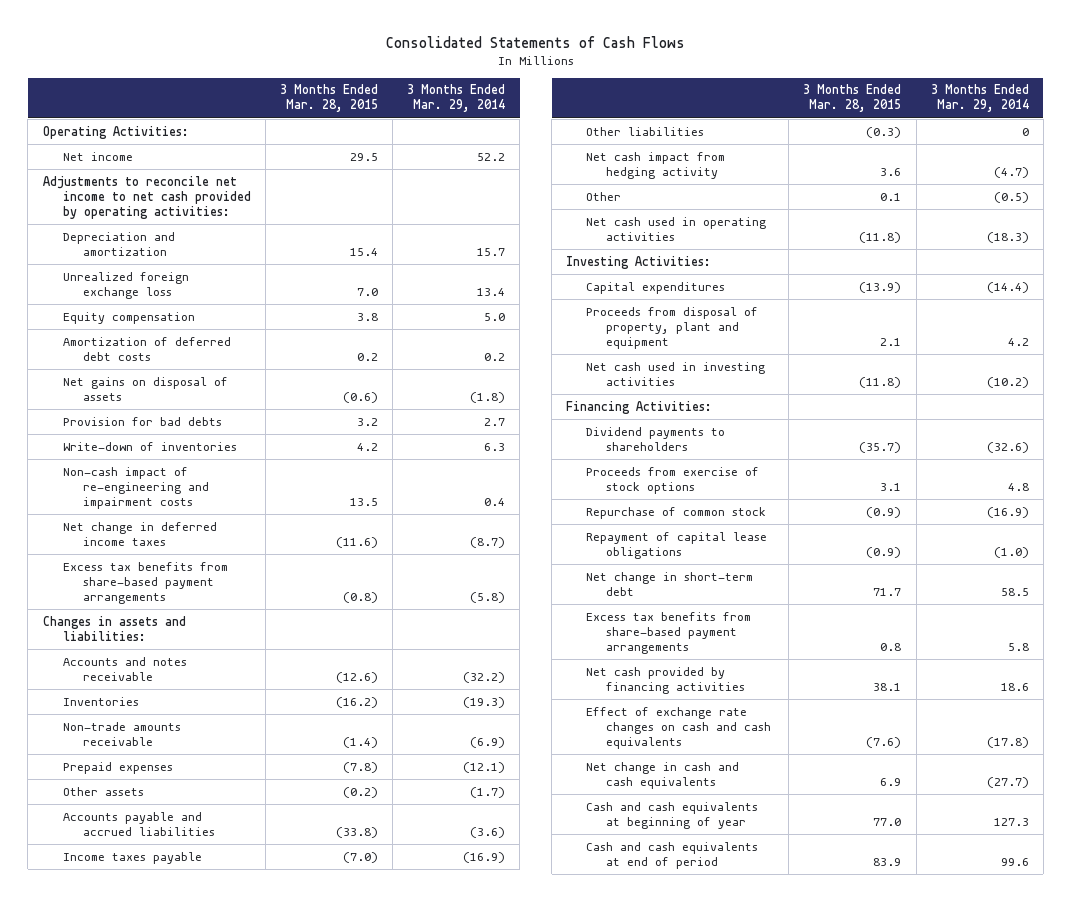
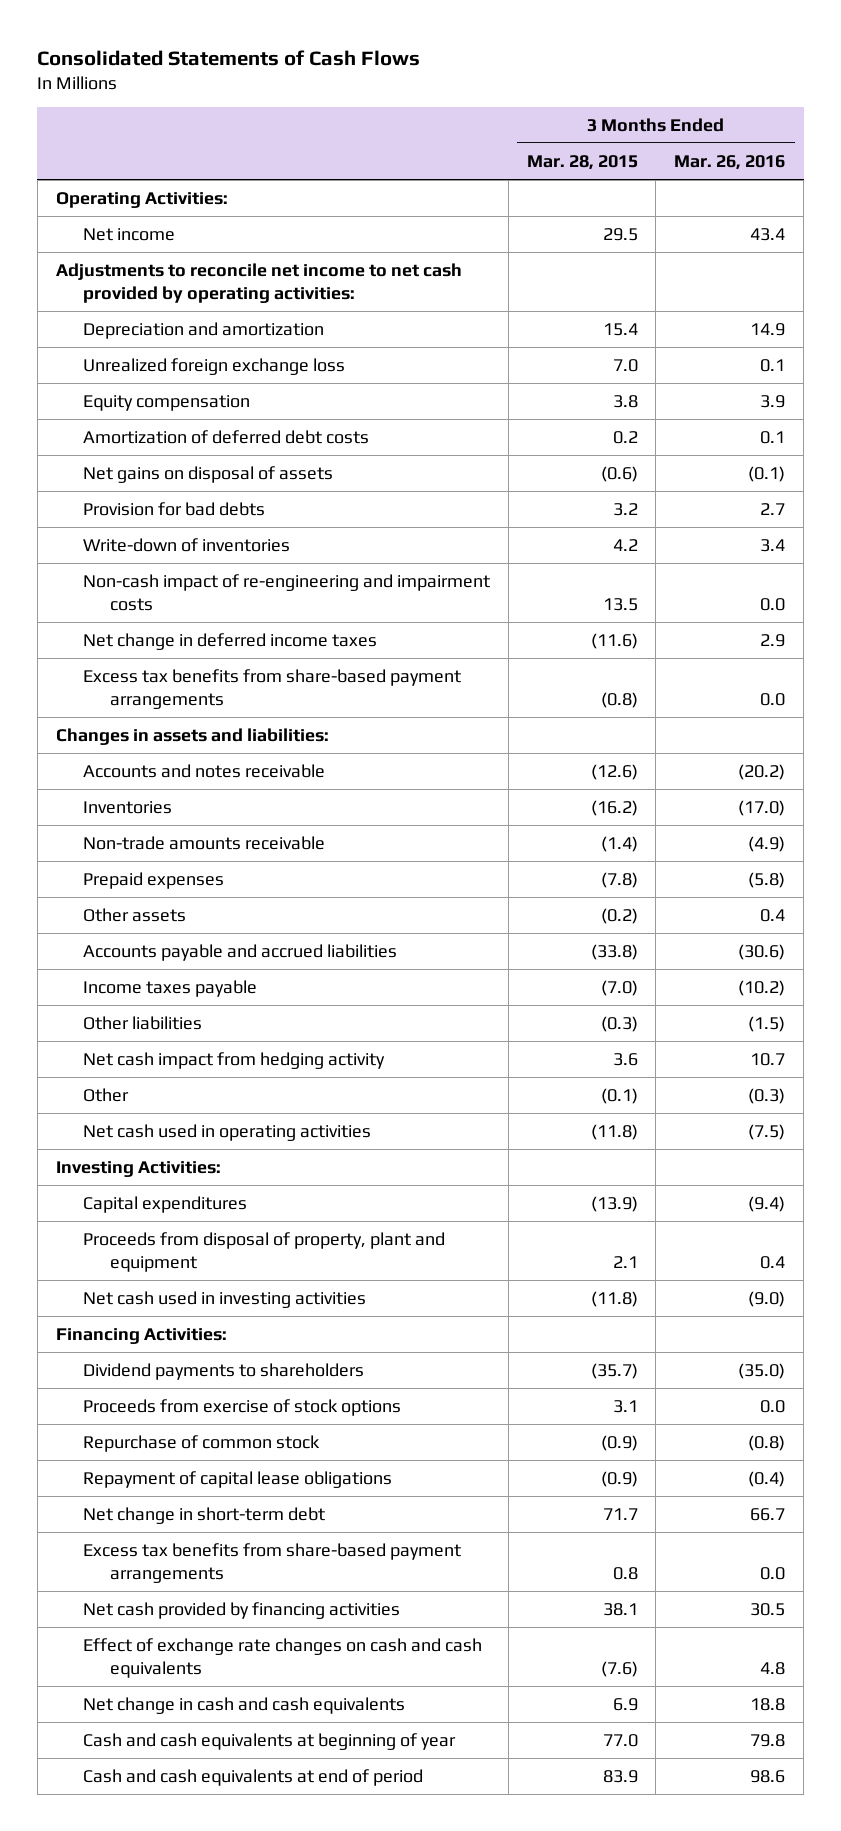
[407,84,506,113] 3 Months Ended Mar. 29, 2014 -> none
none -> [674,154,786,170] Mar. 26, 2016
[880,192,902,201] 0.1 -> [600,1087,638,1104] (0.1)

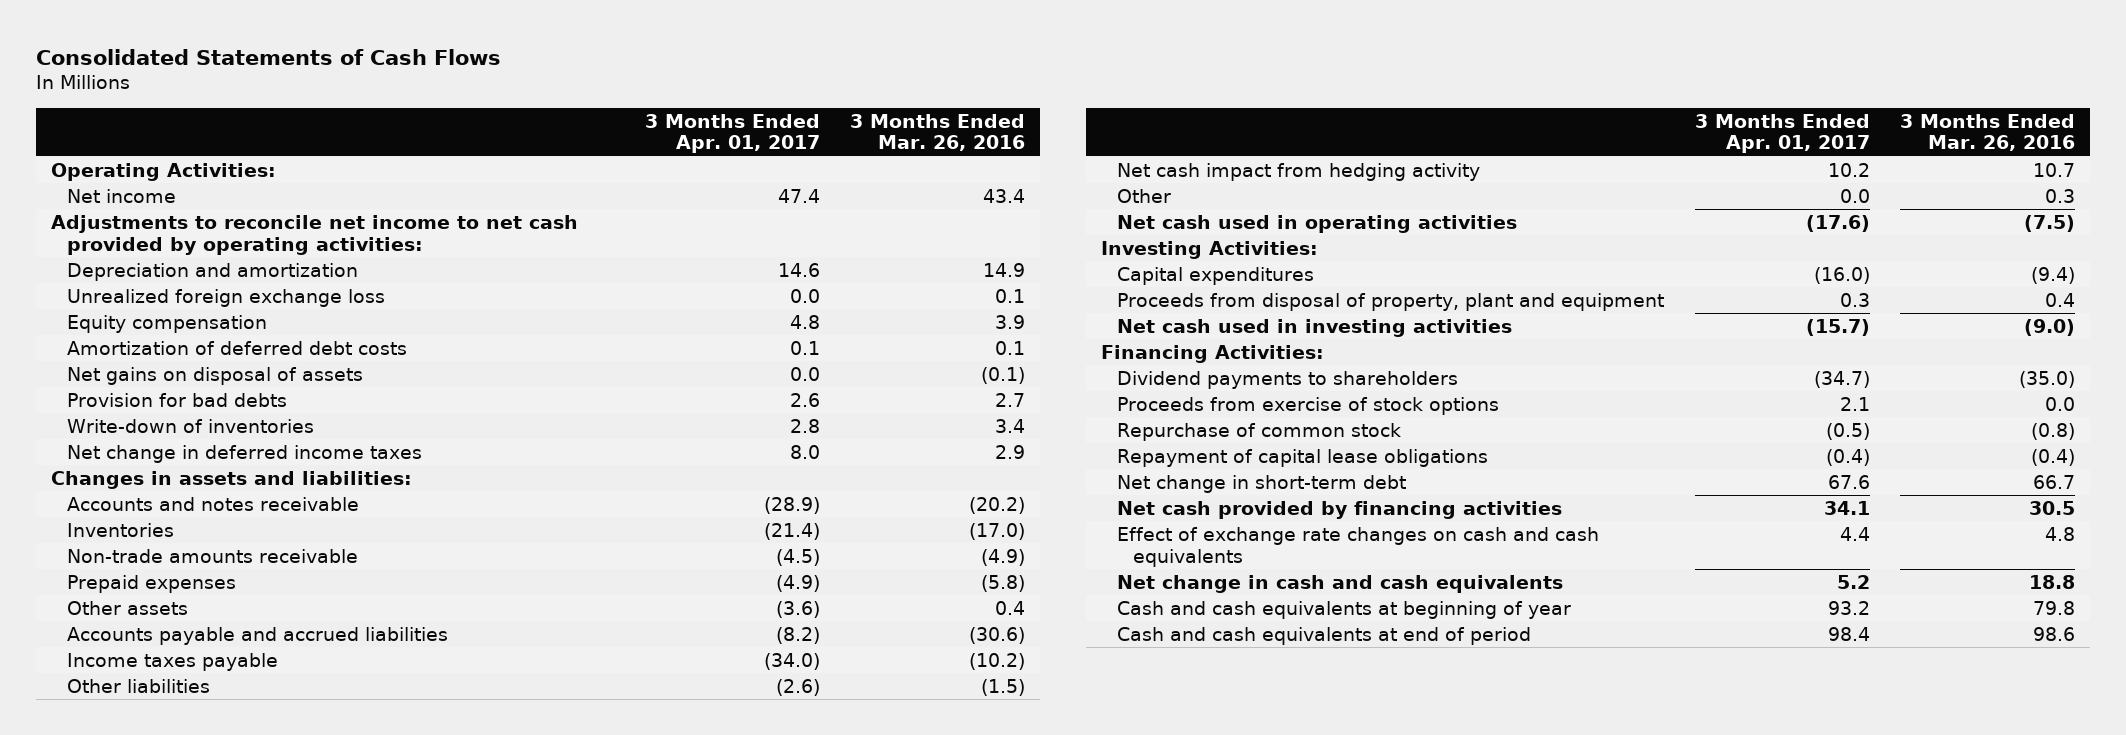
[526,154,638,170] Mar. 28, 2015 -> none
none -> [644,113,820,154] 3 Months Ended Apr. 01, 2017
[82,573,490,611] Non-cash impact of re-engineering and impairment costs -> none
[82,668,461,709] Excess tax benefits from share-based payment arrangements -> none
[748,1087,786,1104] (0.3) -> [2044,188,2075,203] 0.3
[82,1542,461,1583] Excess tax benefits from share-based payment arrangements -> none

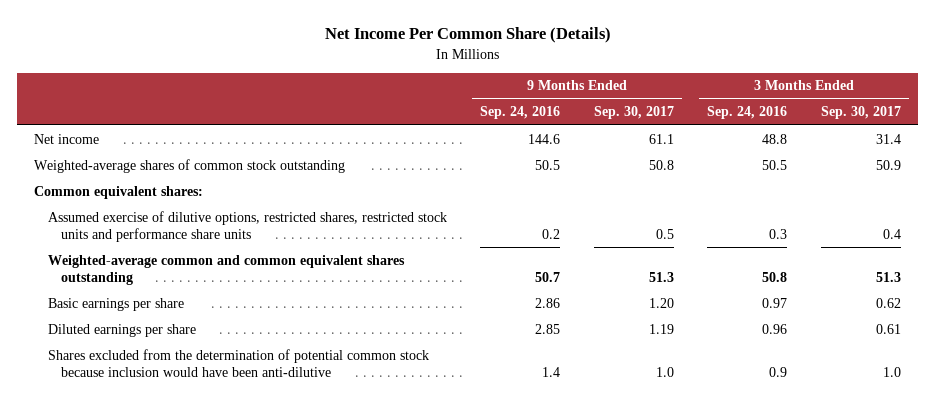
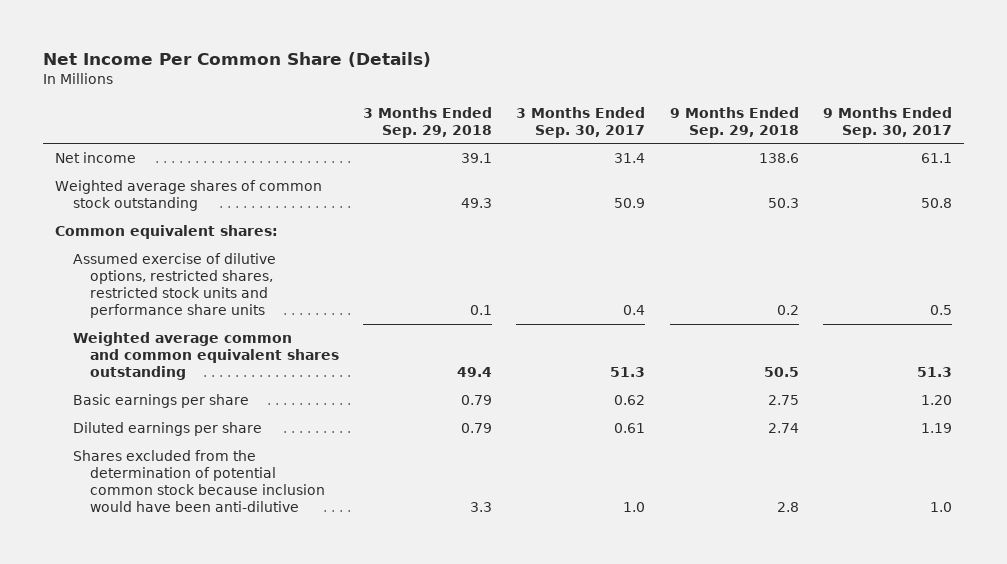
[480,106,561,120] Sep. 24, 2016 -> none
[707,106,788,120] Sep. 24, 2016 -> none
none -> [363,106,493,138] 3 Months Ended Sep. 29, 2018
none -> [669,106,799,138] 9 Months Ended Sep. 29, 2018
[34,158,346,173] Weighted-average shares of common stock outstanding -> [55,180,323,212] Weighted average shares of common stock outstanding
[47,254,405,285] Weighted-average common and common equivalent shares outstanding -> [72,332,340,381] Weighted average common and common equivalent shares outstanding

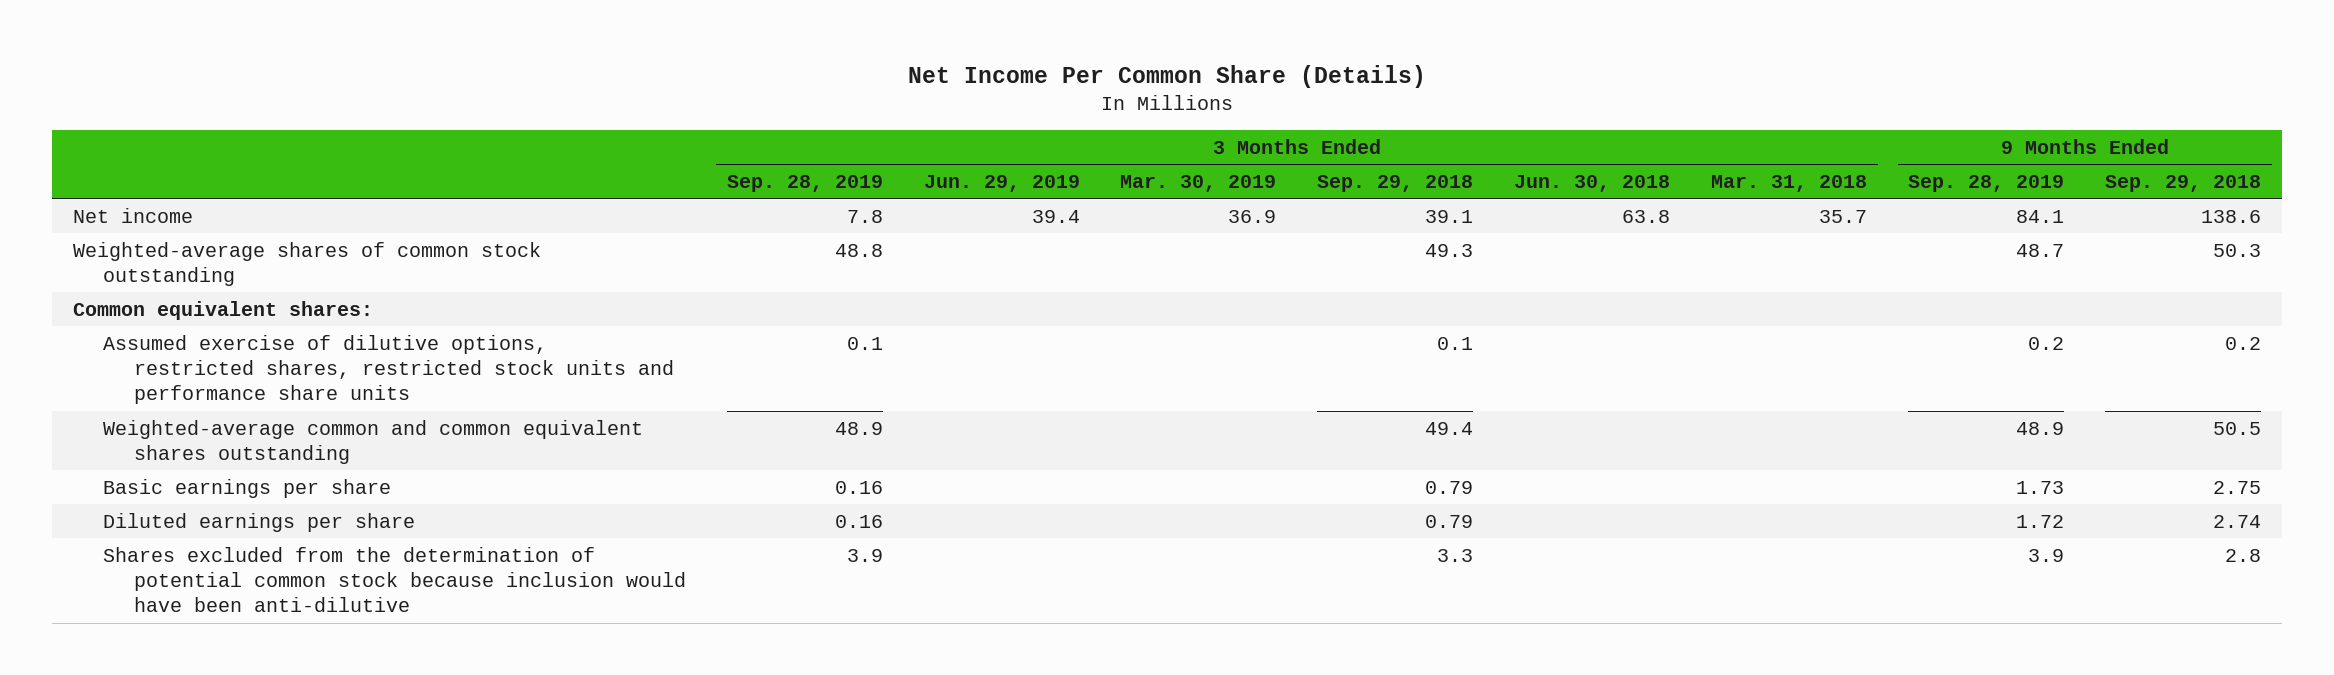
[516,106,646,138] 3 Months Ended Sep. 30, 2017 -> none
[822,106,952,138] 9 Months Ended Sep. 30, 2017 -> none
none -> [726,174,883,192] Sep. 28, 2019
none -> [923,174,1080,192] Jun. 29, 2019
none -> [1120,174,1277,192] Mar. 30, 2019
none -> [1514,174,1671,192] Jun. 30, 2018
none -> [1711,174,1868,192] Mar. 31, 2018
none -> [1908,174,2065,192] Sep. 28, 2019
[55,180,323,212] Weighted average shares of common stock outstanding -> [72,241,541,287] Weighted-average shares of common stock outstanding
[72,332,340,381] Weighted average common and common equivalent shares outstanding -> [103,419,644,465] Weighted-average common and common equivalent shares outstanding

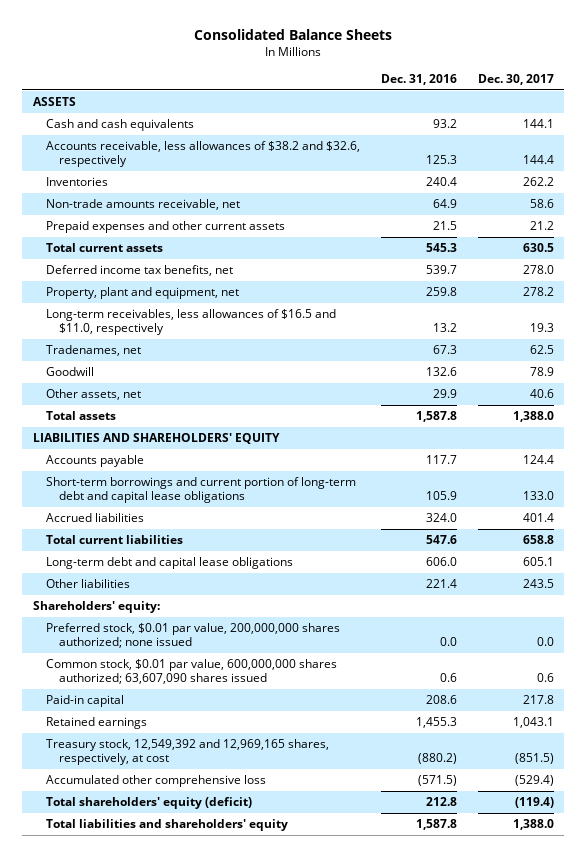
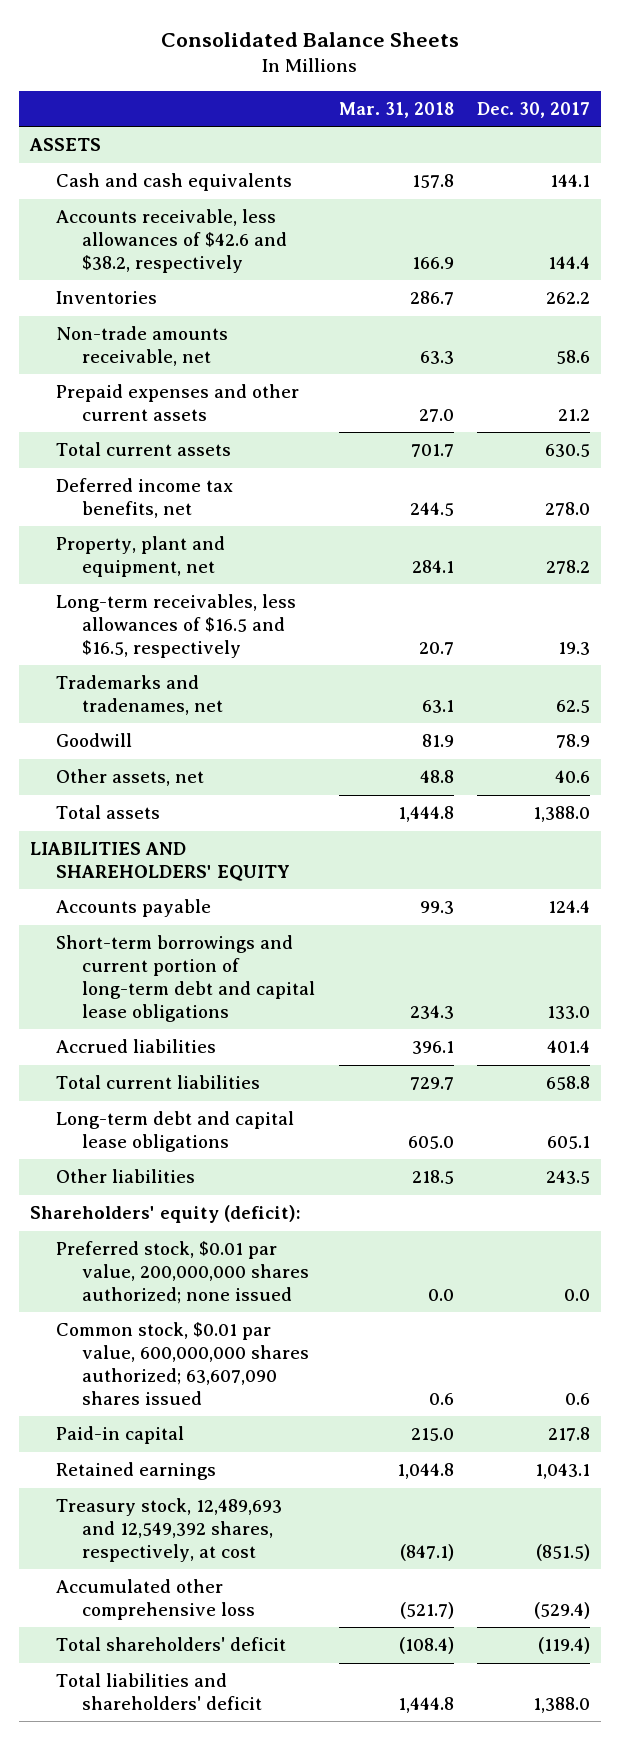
[380,73,457,85] Dec. 31, 2016 -> none
none -> [338,102,454,119] Mar. 31, 2018
[46,141,361,167] Accounts receivable, less allowances of $38.2 and $32.6, respectively -> [56,209,288,273] Accounts receivable, less allowances of $42.6 and $38.2, respectively
[46,309,337,335] Long-term receivables, less allowances of $16.5 and $11.0, respectively -> [56,594,297,658] Long-term receivables, less allowances of $16.5 and $16.5, respectively
[46,345,142,357] Tradenames, net -> [56,675,224,715] Trademarks and tradenames, net
[32,601,160,614] Shareholders' equity: -> [30,1205,302,1224] Shareholders' equity (deficit):
[46,739,330,765] Treasury stock, 12,549,392 and 12,969,165 shares, respectively, at cost -> [56,1498,283,1562] Treasury stock, 12,489,693 and 12,549,392 shares, respectively, at cost
[46,797,253,810] Total shareholders' equity (deficit) -> [56,1637,287,1652] Total shareholders' deficit
[46,819,289,832] Total liabilities and shareholders' equity -> [56,1673,263,1710] Total liabilities and shareholders' deficit

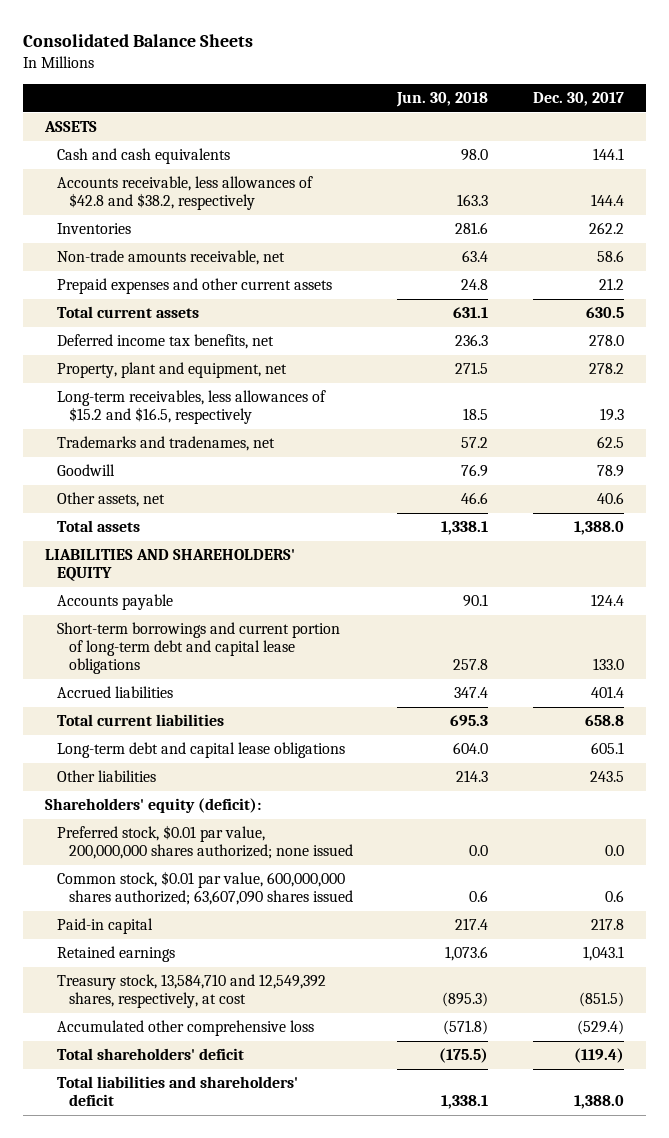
[338,102,454,119] Mar. 31, 2018 -> none
none -> [396,92,489,108] Jun. 30, 2018
[56,209,288,273] Accounts receivable, less allowances of $42.6 and $38.2, respectively -> [56,176,313,211] Accounts receivable, less allowances of $42.8 and $38.2, respectively
[56,594,297,658] Long-term receivables, less allowances of $16.5 and $16.5, respectively -> [56,390,326,425] Long-term receivables, less allowances of $15.2 and $16.5, respectively
[56,1498,283,1562] Treasury stock, 12,489,693 and 12,549,392 shares, respectively, at cost -> [56,974,326,1009] Treasury stock, 13,584,710 and 12,549,392 shares, respectively, at cost

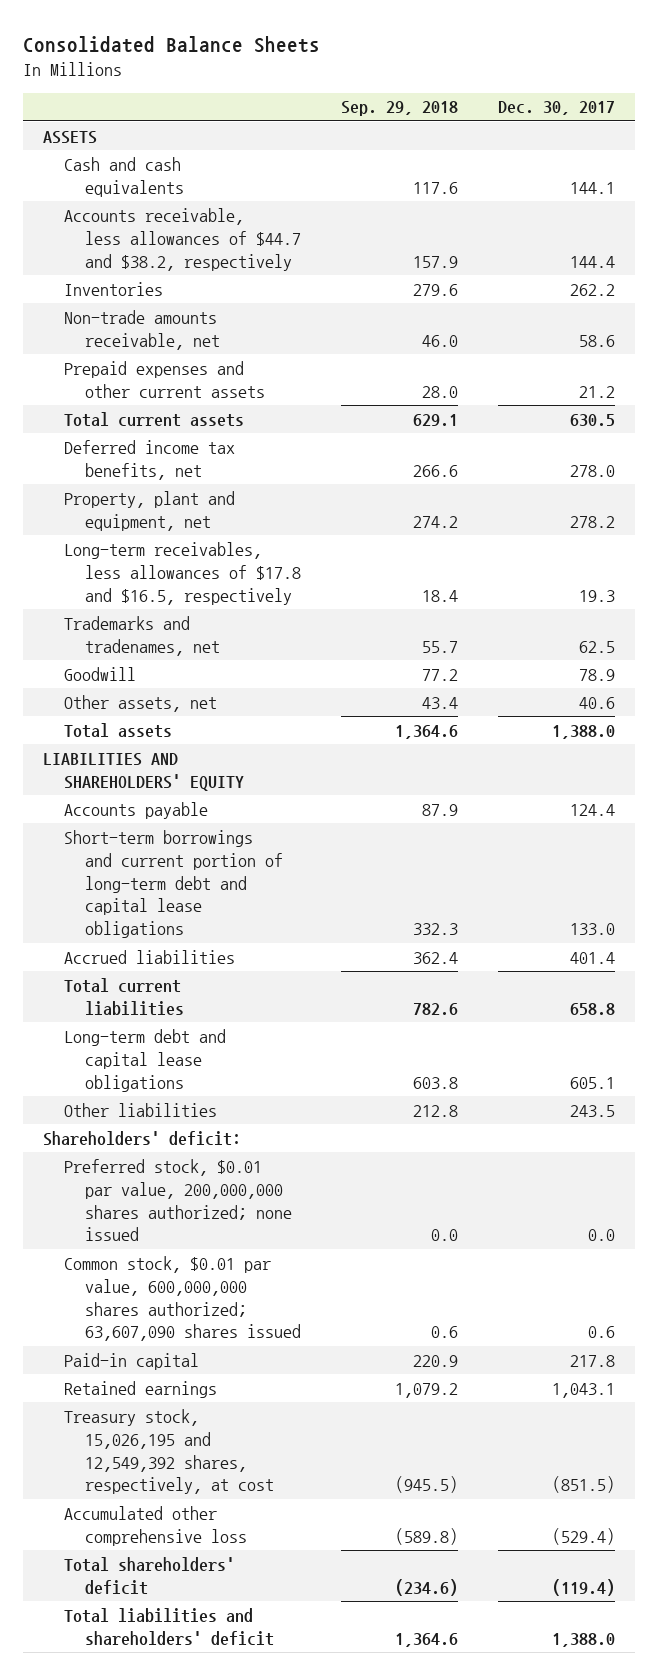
[396,92,489,108] Jun. 30, 2018 -> none
none -> [340,101,458,117] Sep. 29, 2018
[56,176,313,211] Accounts receivable, less allowances of $42.8 and $38.2, respectively -> [63,207,301,271] Accounts receivable, less allowances of $44.7 and $38.2, respectively
[56,390,326,425] Long-term receivables, less allowances of $15.2 and $16.5, respectively -> [63,541,301,605] Long-term receivables, less allowances of $17.8 and $16.5, respectively
[44,798,261,814] Shareholders' equity (deficit): -> [43,1130,242,1146] Shareholders' deficit:
[56,974,326,1009] Treasury stock, 13,584,710 and 12,549,392 shares, respectively, at cost -> [63,1408,274,1495] Treasury stock, 15,026,195 and 12,549,392 shares, respectively, at cost

